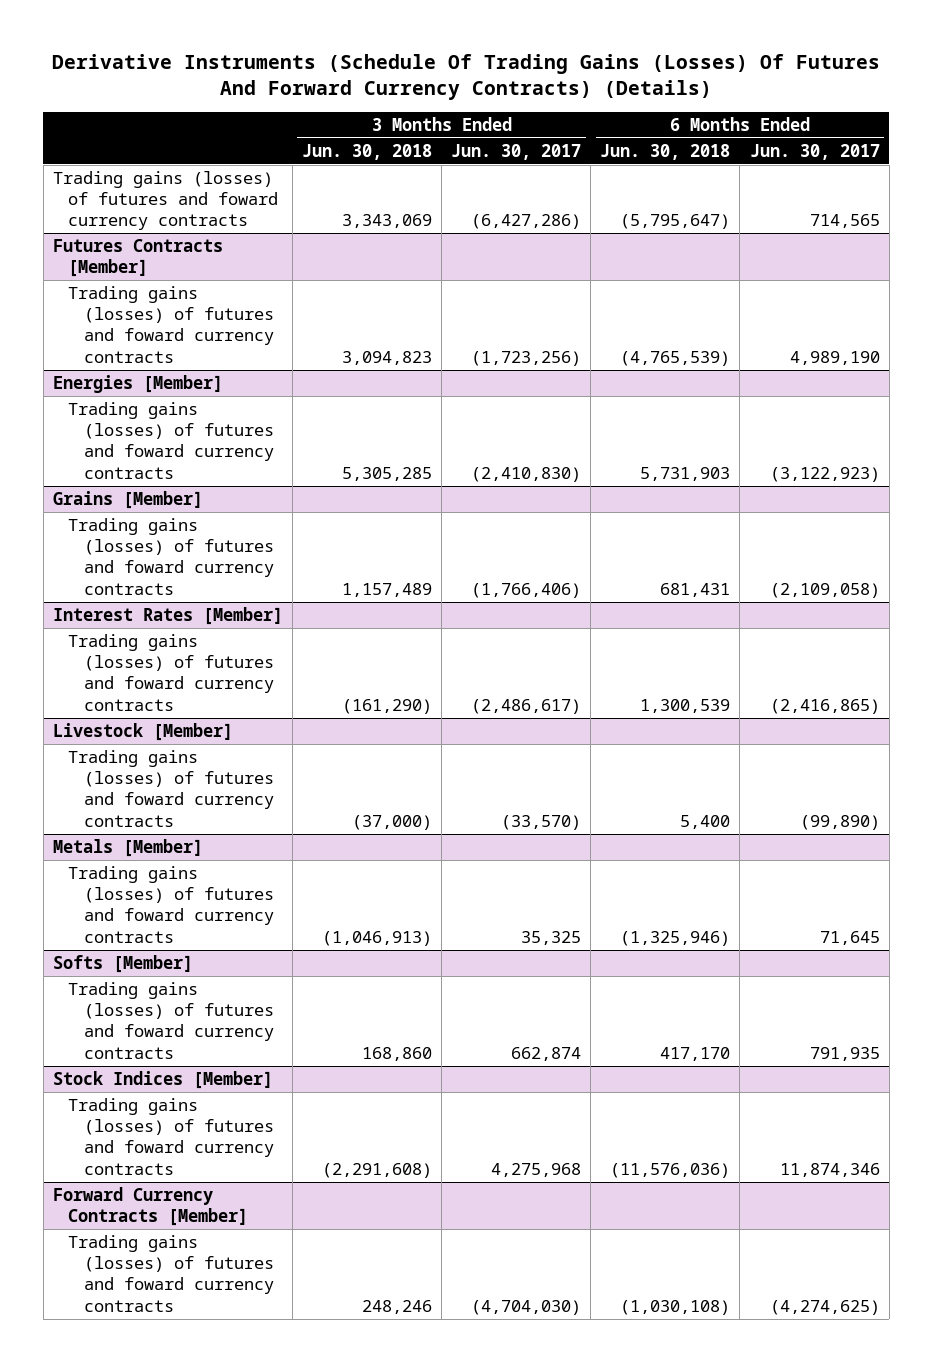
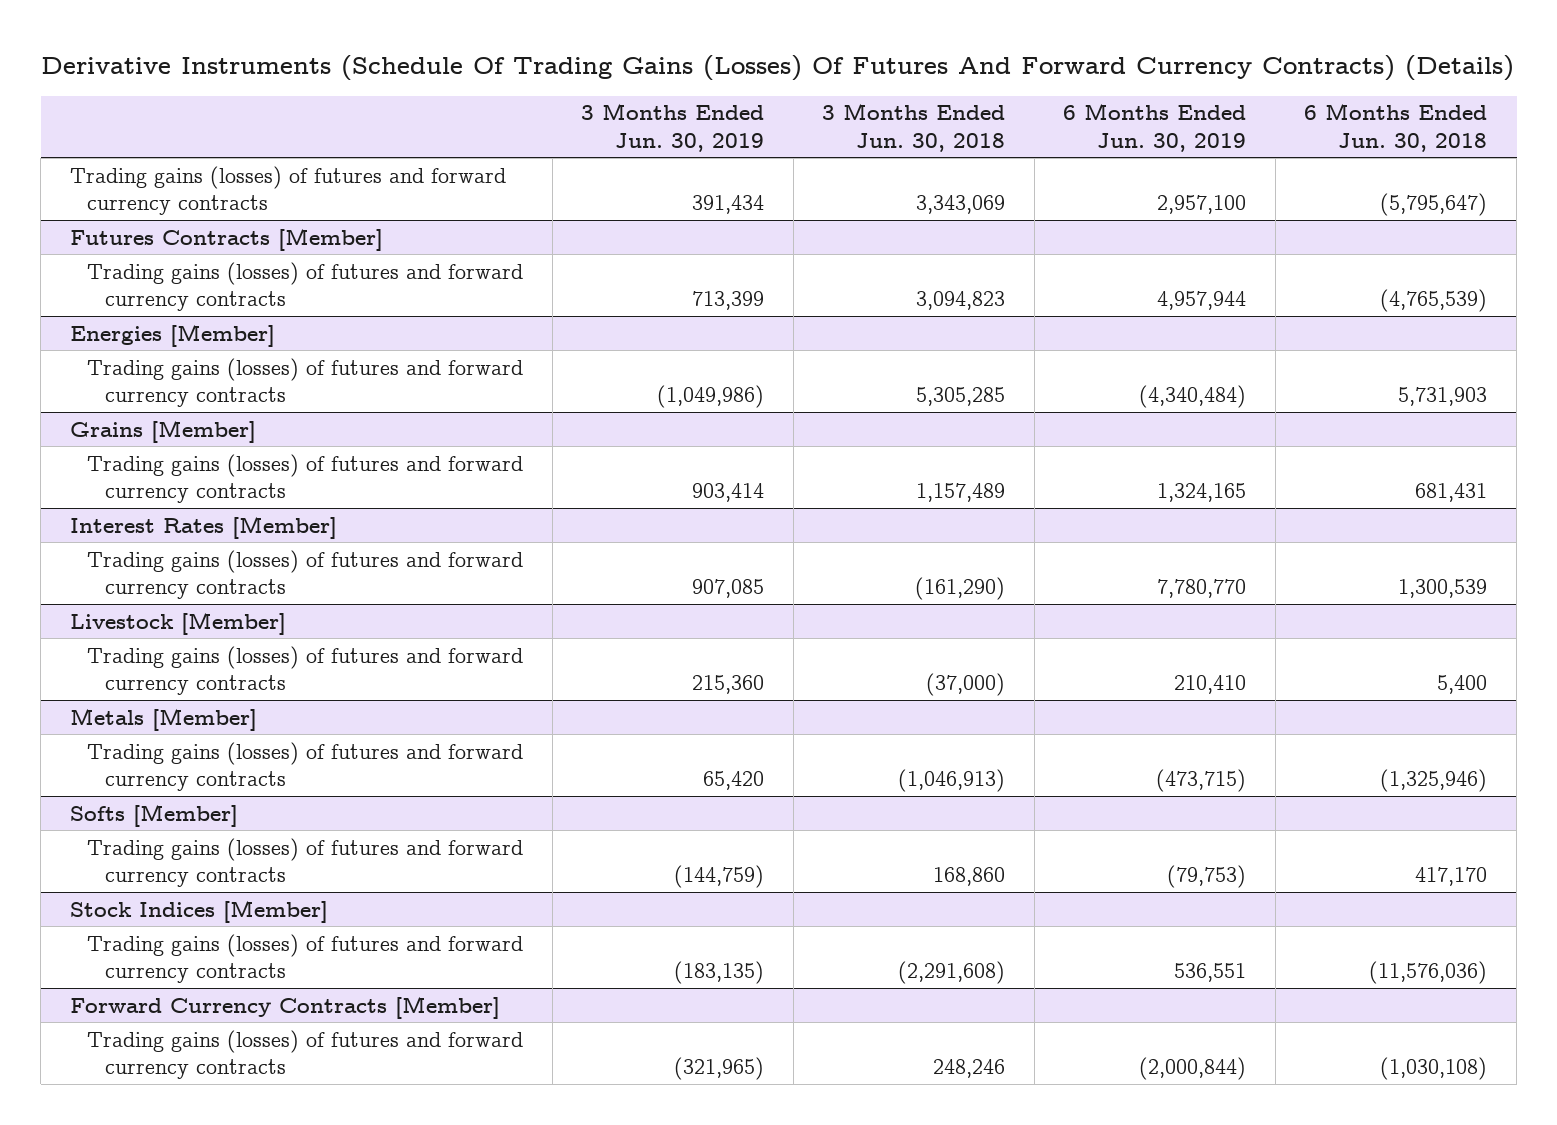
[451,144,582,161] Jun. 30, 2017 -> none
[749,144,880,161] Jun. 30, 2017 -> none
none -> [581,103,765,152] 3 Months Ended Jun. 30, 2019
none -> [1063,103,1247,152] 6 Months Ended Jun. 30, 2019
[52,171,279,231] Trading gains (losses) of futures and foward currency contracts -> [69,165,506,216] Trading gains (losses) of futures and forward currency contracts
[68,286,275,363] Trading gains (losses) of futures and foward currency contracts -> [87,261,524,312] Trading gains (losses) of futures and forward currency contracts
[68,402,275,479] Trading gains (losses) of futures and foward currency contracts -> [87,357,524,408] Trading gains (losses) of futures and forward currency contracts
[68,518,275,595] Trading gains (losses) of futures and foward currency contracts -> [87,453,524,504] Trading gains (losses) of futures and forward currency contracts
[68,634,275,711] Trading gains (losses) of futures and foward currency contracts -> [87,549,524,600] Trading gains (losses) of futures and forward currency contracts
[68,750,275,827] Trading gains (losses) of futures and foward currency contracts -> [87,645,524,696] Trading gains (losses) of futures and forward currency contracts
[68,866,275,943] Trading gains (losses) of futures and foward currency contracts -> [87,741,524,792] Trading gains (losses) of futures and forward currency contracts
[68,982,275,1059] Trading gains (losses) of futures and foward currency contracts -> [87,837,524,888] Trading gains (losses) of futures and forward currency contracts
[68,1098,275,1175] Trading gains (losses) of futures and foward currency contracts -> [87,933,524,984] Trading gains (losses) of futures and forward currency contracts
[68,1235,275,1312] Trading gains (losses) of futures and foward currency contracts -> [87,1029,524,1080] Trading gains (losses) of futures and forward currency contracts

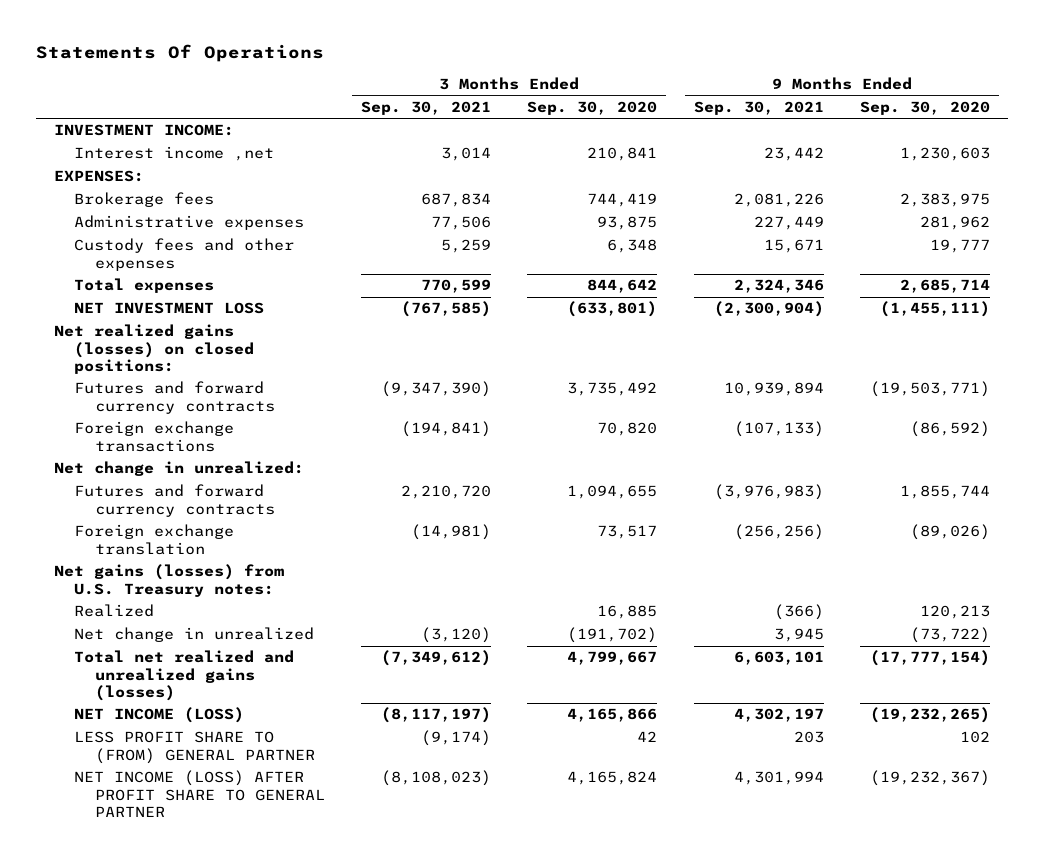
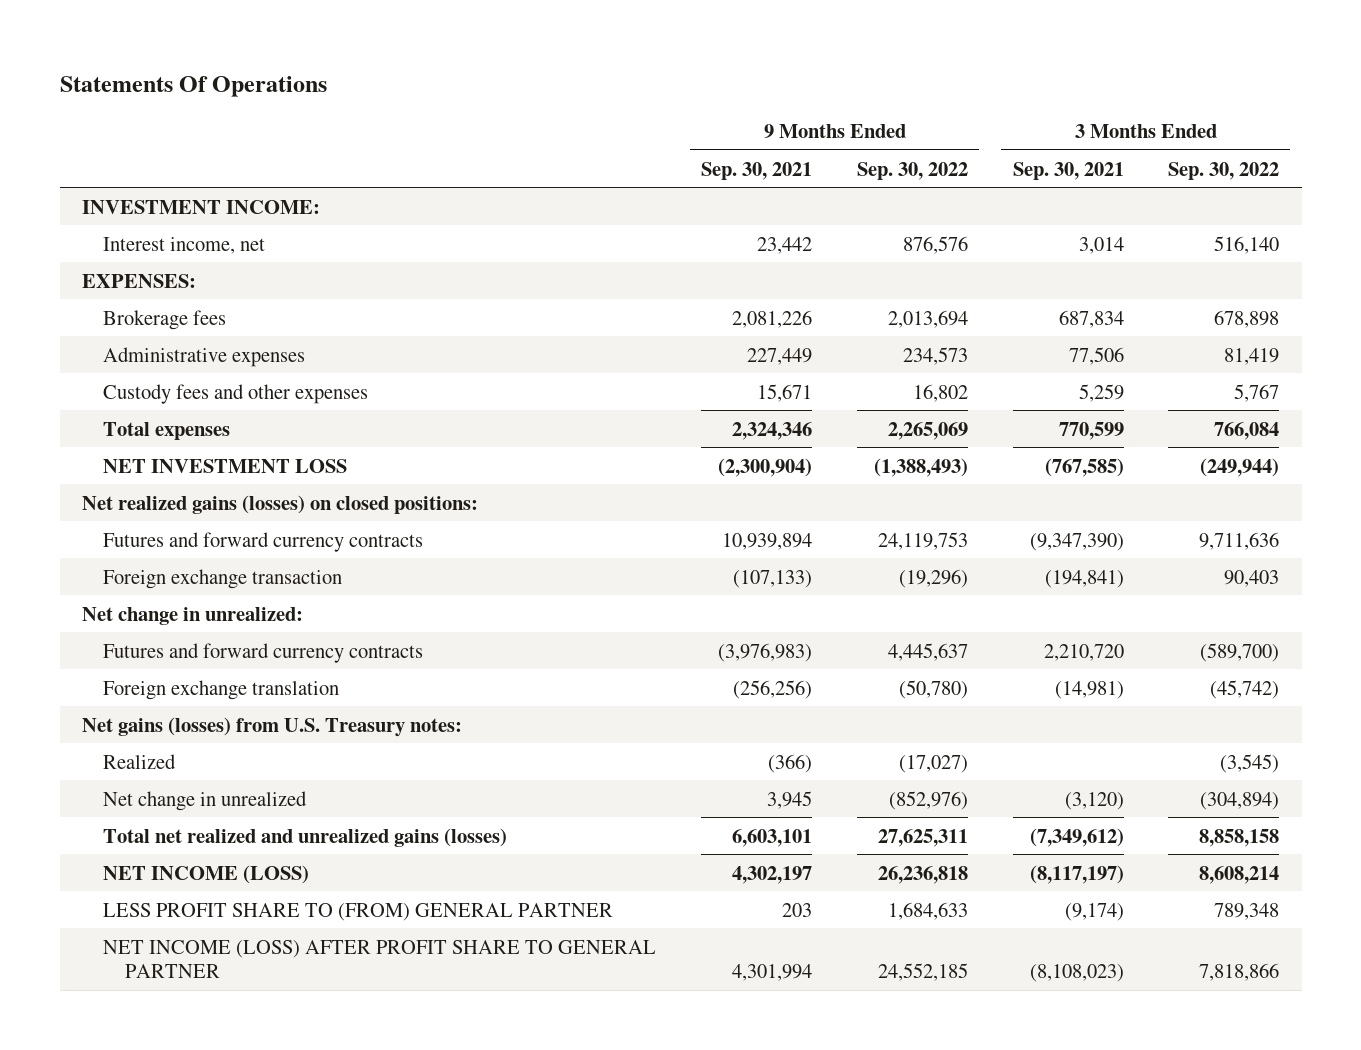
[527,100,658,115] Sep. 30, 2020 -> none
[859,100,990,115] Sep. 30, 2020 -> none
none -> [856,161,968,180] Sep. 30, 2022
none -> [1168,161,1280,180] Sep. 30, 2022
[74,146,275,162] Interest income ,net -> [103,236,266,254] Interest income, net
[74,421,235,452] Foreign exchange transactions -> [103,568,343,589] Foreign exchange transaction

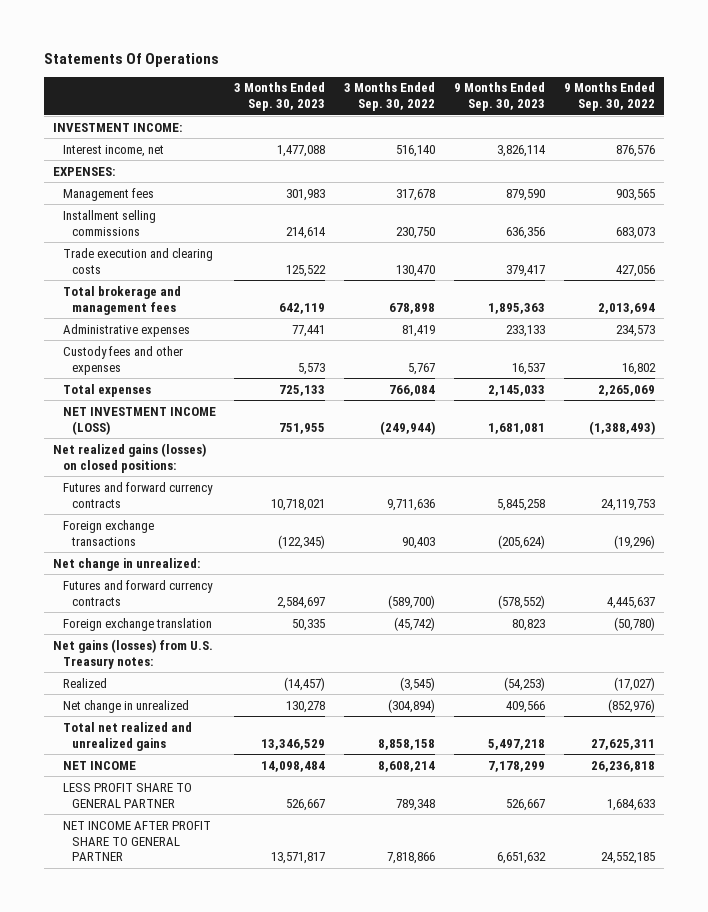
[701,161,813,180] Sep. 30, 2021 -> none
[1012,161,1124,180] Sep. 30, 2021 -> none
none -> [234,82,326,112] 3 Months Ended Sep. 30, 2023
none -> [454,82,546,112] 9 Months Ended Sep. 30, 2023
none -> [62,187,154,201] Management fees
none -> [62,209,156,236] Installment selling commissions
none -> [62,247,213,274] Trade execution and clearing costs
[103,309,227,330] Brokerage fees -> [62,285,181,315] Total brokerage and management fees
[103,458,348,473] NET INVESTMENT LOSS -> [62,406,216,435] NET INVESTMENT INCOME (LOSS)
[103,568,343,589] Foreign exchange transaction -> [62,519,154,546] Foreign exchange transactions
[103,827,508,847] Total net realized and unrealized gains (losses) -> [62,721,192,751] Total net realized and unrealized gains
[103,864,310,884] NET INCOME (LOSS) -> [62,760,136,770] NET INCOME
[103,902,614,921] LESS PROFIT SHARE TO (FROM) GENERAL PARTNER -> [62,782,192,808] LESS PROFIT SHARE TO GENERAL PARTNER
[103,939,657,979] NET INCOME (LOSS) AFTER PROFIT SHARE TO GENERAL PARTNER -> [62,820,211,862] NET INCOME AFTER PROFIT SHARE TO GENERAL PARTNER

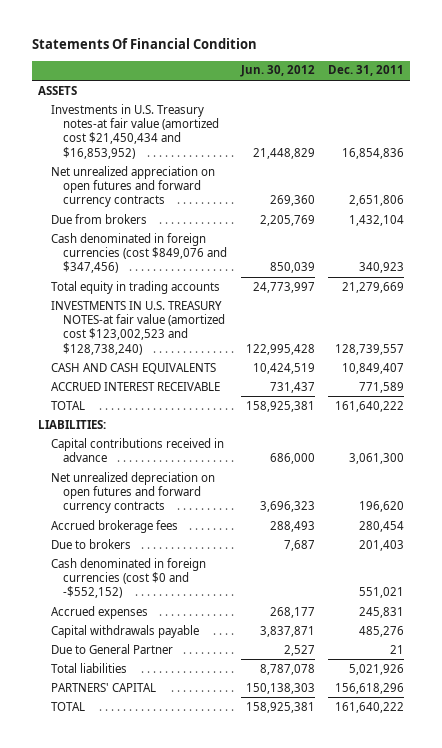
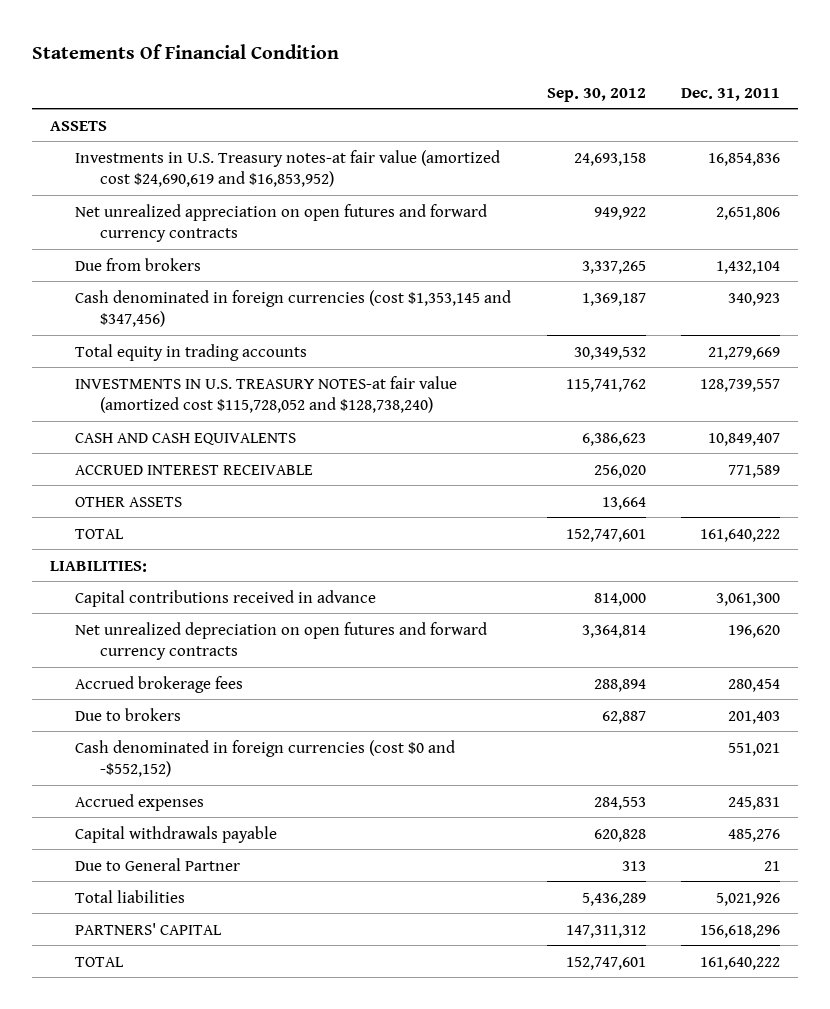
[239,65,315,78] Jun. 30, 2012 -> none
none -> [546,87,646,102] Sep. 30, 2012
[50,103,220,159] Investments in U.S. Treasury notes-at fair value (amortized cost $21,450,434 and $16,853,952) -> [74,149,500,188] Investments in U.S. Treasury notes-at fair value (amortized cost $24,690,619 and $16,853,952)
[50,232,228,274] Cash denominated in foreign currencies (cost $849,076 and $347,456) -> [74,289,511,328] Cash denominated in foreign currencies (cost $1,353,145 and $347,456)
[50,300,226,355] INVESTMENTS IN U.S. TREASURY NOTES-at fair value (amortized cost $123,002,523 and $128,738,240) -> [74,375,457,414] INVESTMENTS IN U.S. TREASURY NOTES-at fair value (amortized cost $115,728,052 and $128,738,240)
none -> [74,496,182,507] OTHER ASSETS

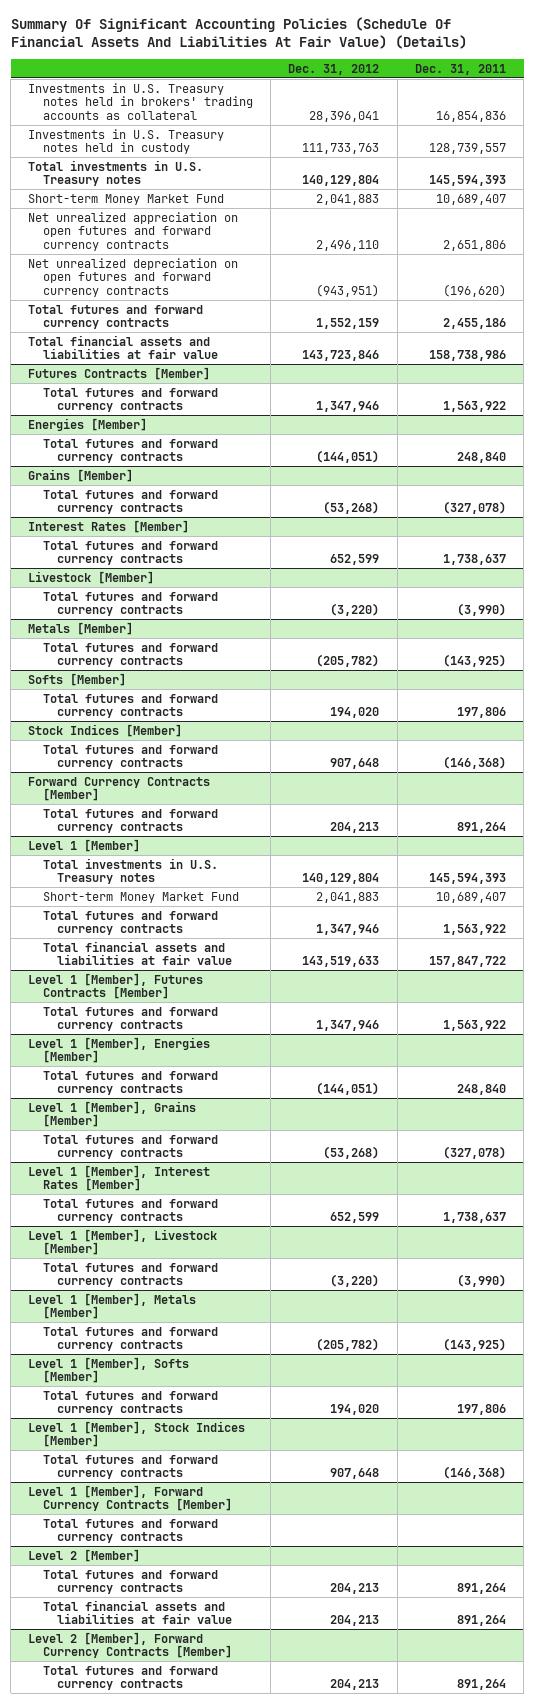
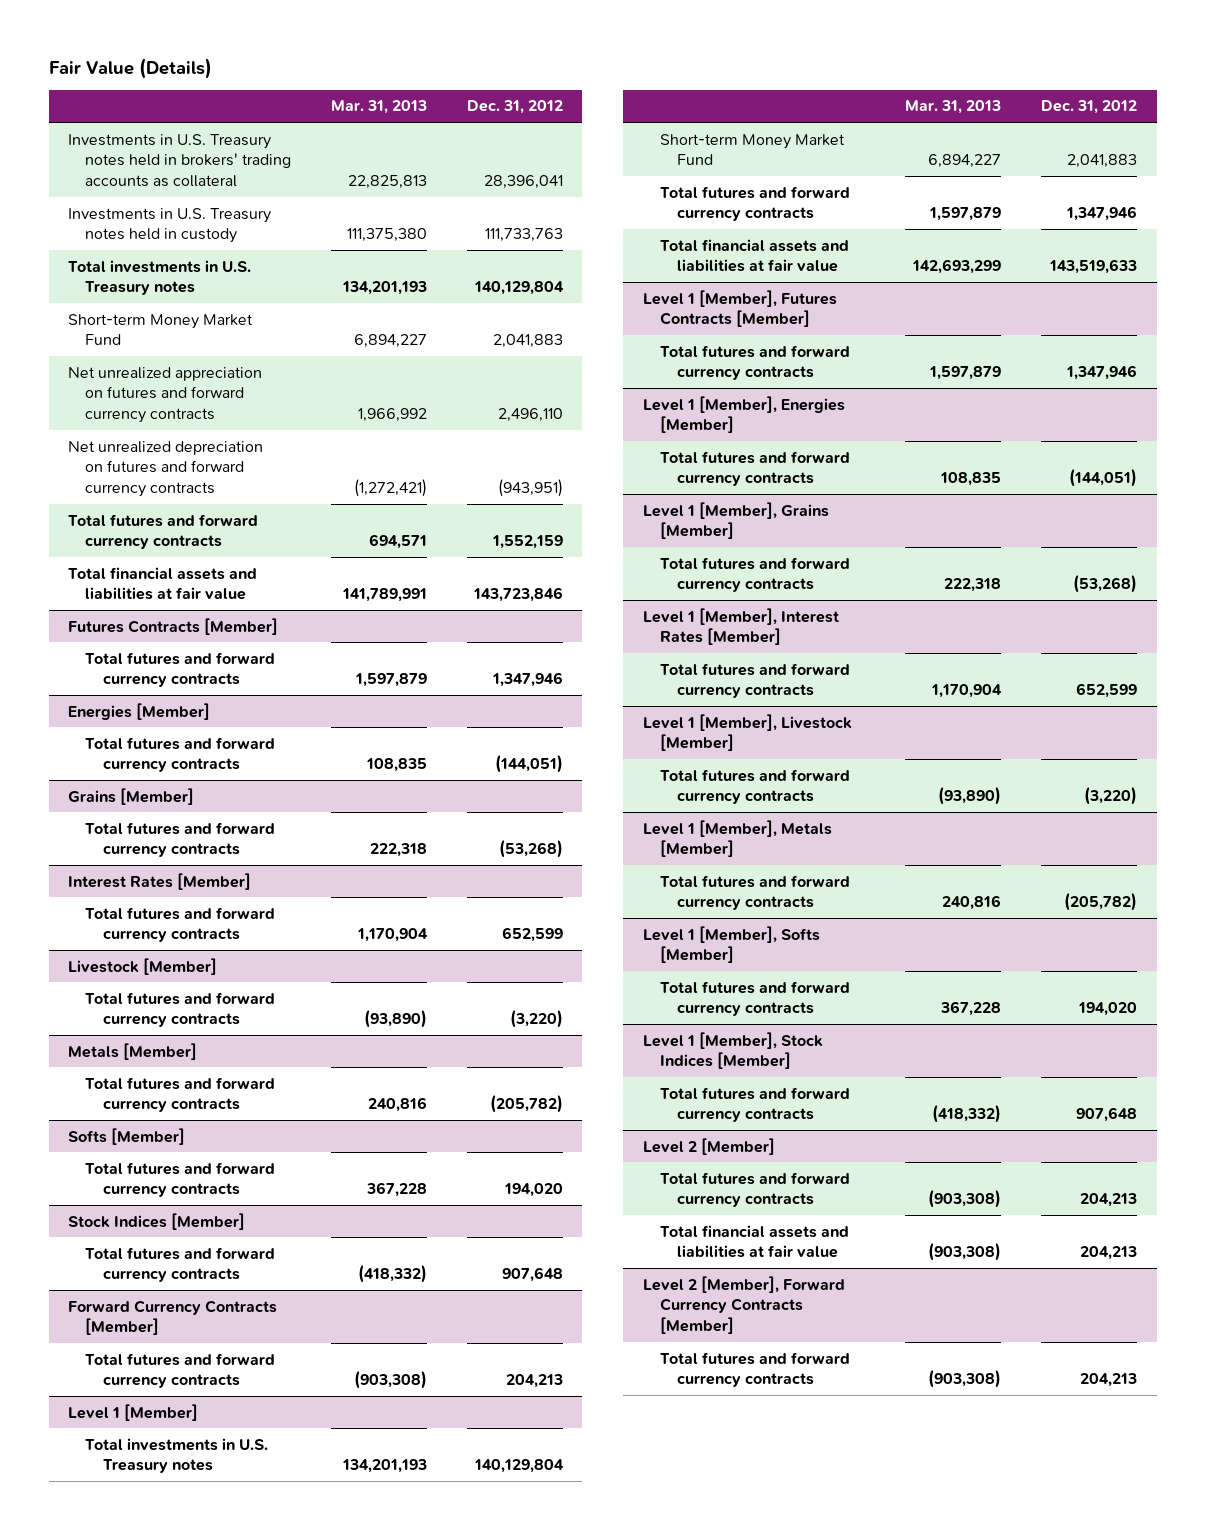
[10,16,467,50] Summary Of Significant Accounting Policies (Schedule Of Financial Assets And Liabilities At Fair Value) (Details) -> [48,57,212,79] Fair Value (Details)
[414,63,506,75] Dec. 31, 2011 -> none
none -> [331,100,428,115] Mar. 31, 2013
[28,211,239,252] Net unrealized appreciation on open futures and forward currency contracts -> [68,366,263,424] Net unrealized appreciation on futures and forward currency contracts
[28,257,239,298] Net unrealized depreciation on open futures and forward currency contracts -> [68,440,264,498] Net unrealized depreciation on futures and forward currency contracts
[28,1484,232,1512] Level 1 [Member], Forward Currency Contracts [Member] -> none
[42,1518,218,1544] Total futures and forward currency contracts -> none

